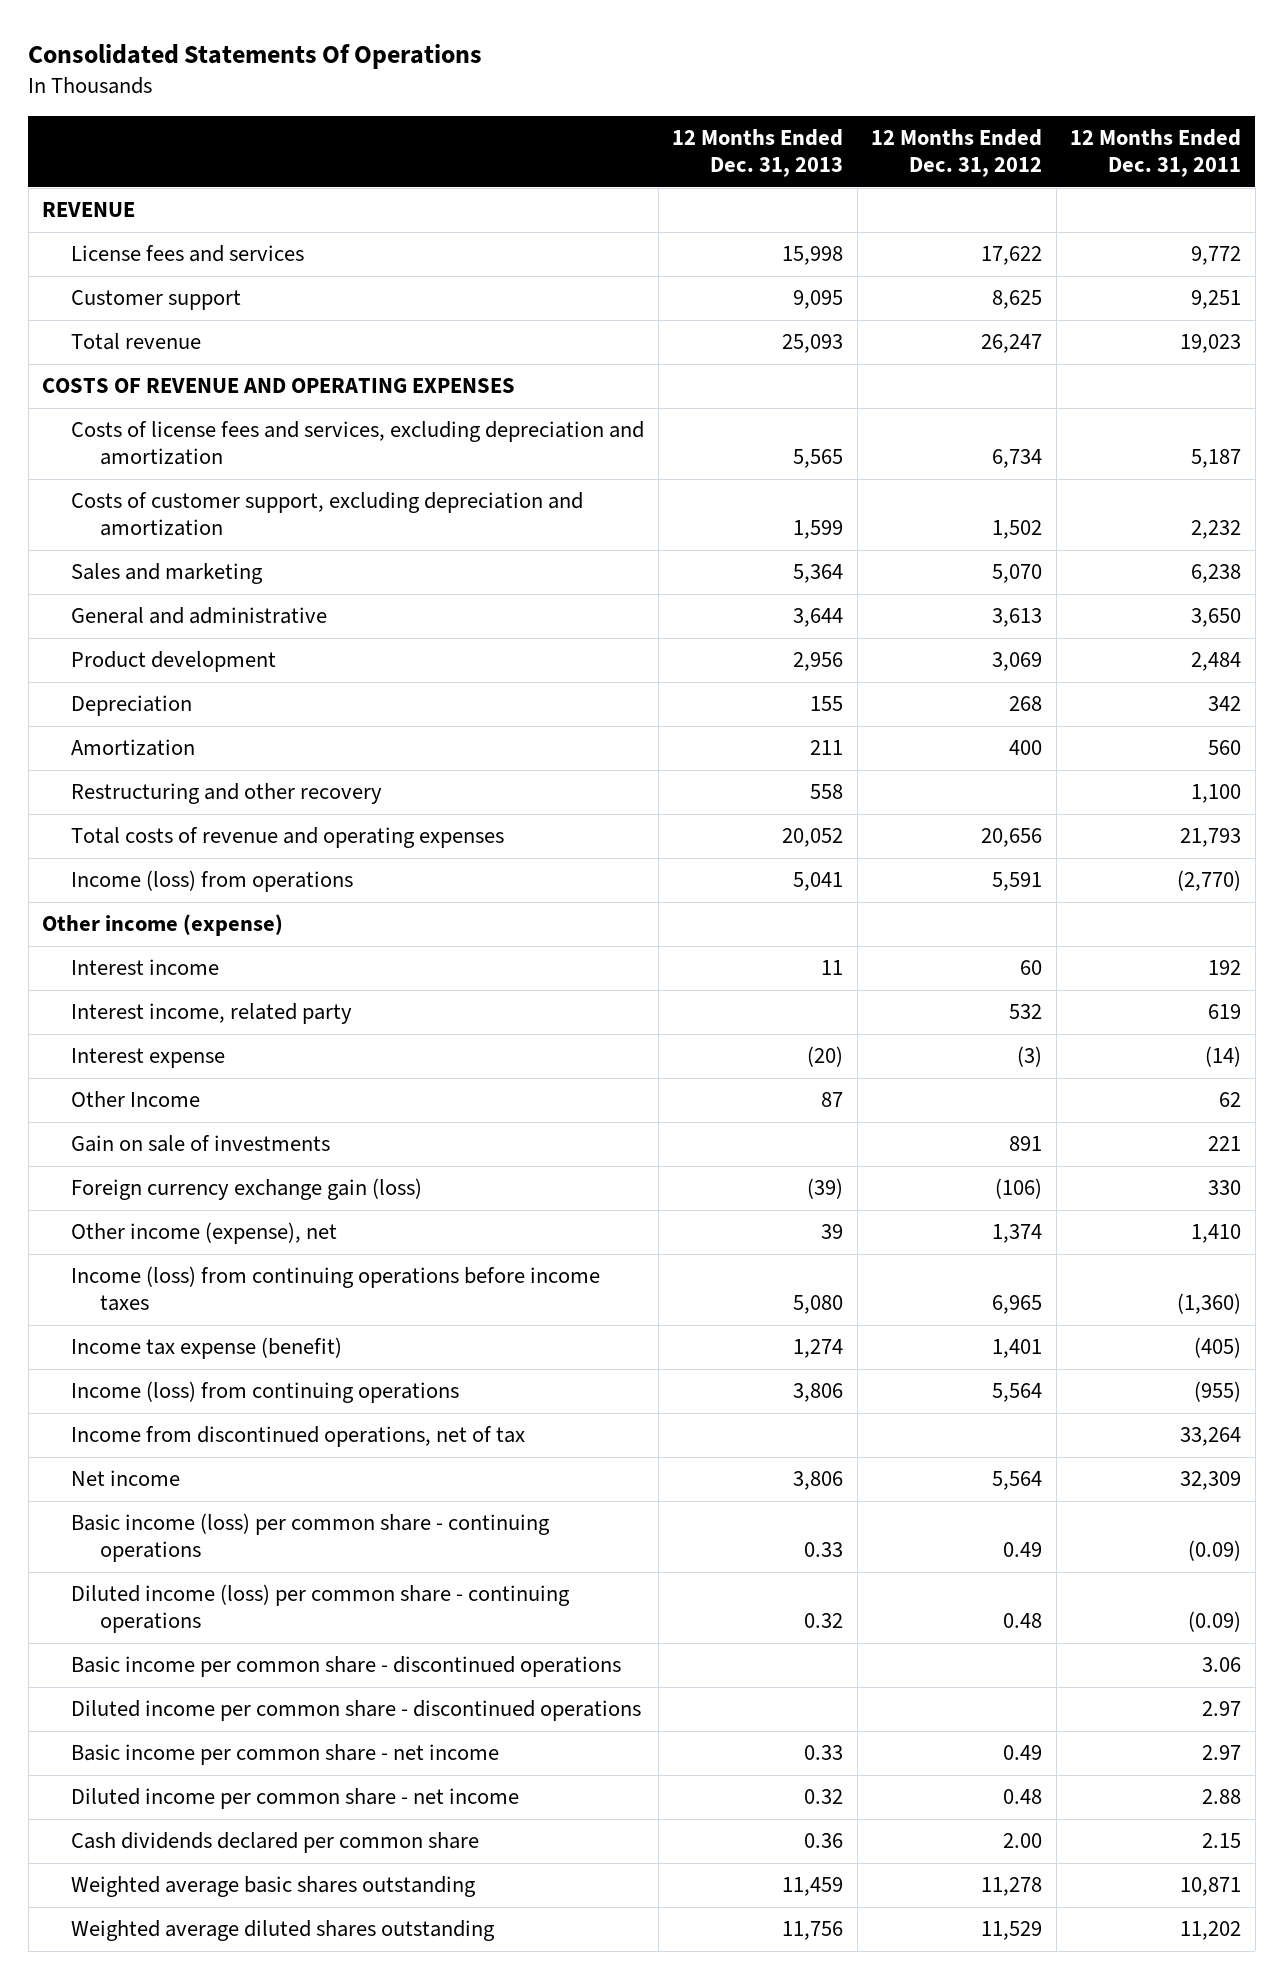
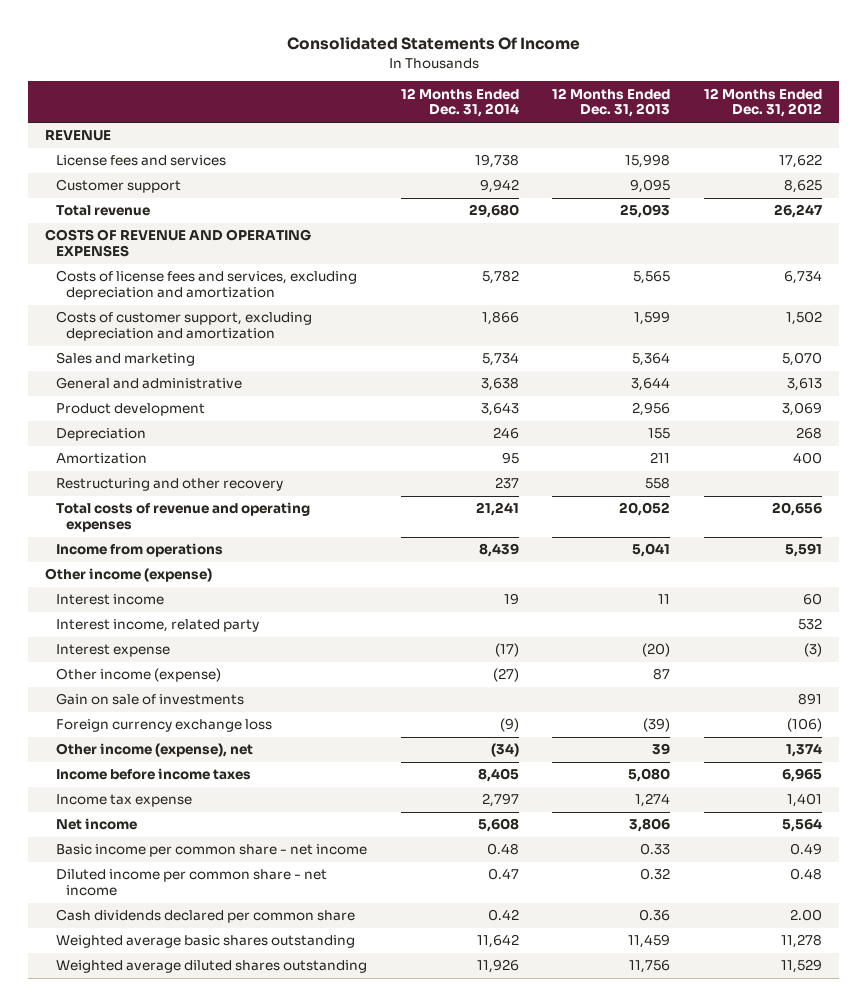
[28,44,483,70] Consolidated Statements Of Operations -> [286,37,580,51] Consolidated Statements Of Income
[1070,129,1242,178] 12 Months Ended Dec. 31, 2011 -> none
none -> [400,87,519,118] 12 Months Ended Dec. 31, 2014
[71,870,354,893] Income (loss) from operations -> [55,543,223,558] Income from operations
[71,1091,201,1108] Other Income -> [55,668,221,683] Other income (expense)
[71,1178,423,1201] Foreign currency exchange gain (loss) -> [55,719,272,733] Foreign currency exchange loss
[71,1381,460,1404] Income (loss) from continuing operations -> none
[71,1426,526,1448] Income from discontinued operations, net of tax -> none
[71,1266,601,1312] Income (loss) from continuing operations before income taxes -> [55,768,251,781] Income before income taxes
[71,1337,343,1360] Income tax expense (benefit) -> [55,794,192,808] Income tax expense
[71,1513,551,1563] Basic income (loss) per common share - continuing operations -> none
[71,1584,571,1634] Diluted income (loss) per common share - continuing operations -> none
[71,1656,622,1678] Basic income per common share - discontinued operations -> none
[71,1700,642,1722] Diluted income per common share - discontinued operations -> none

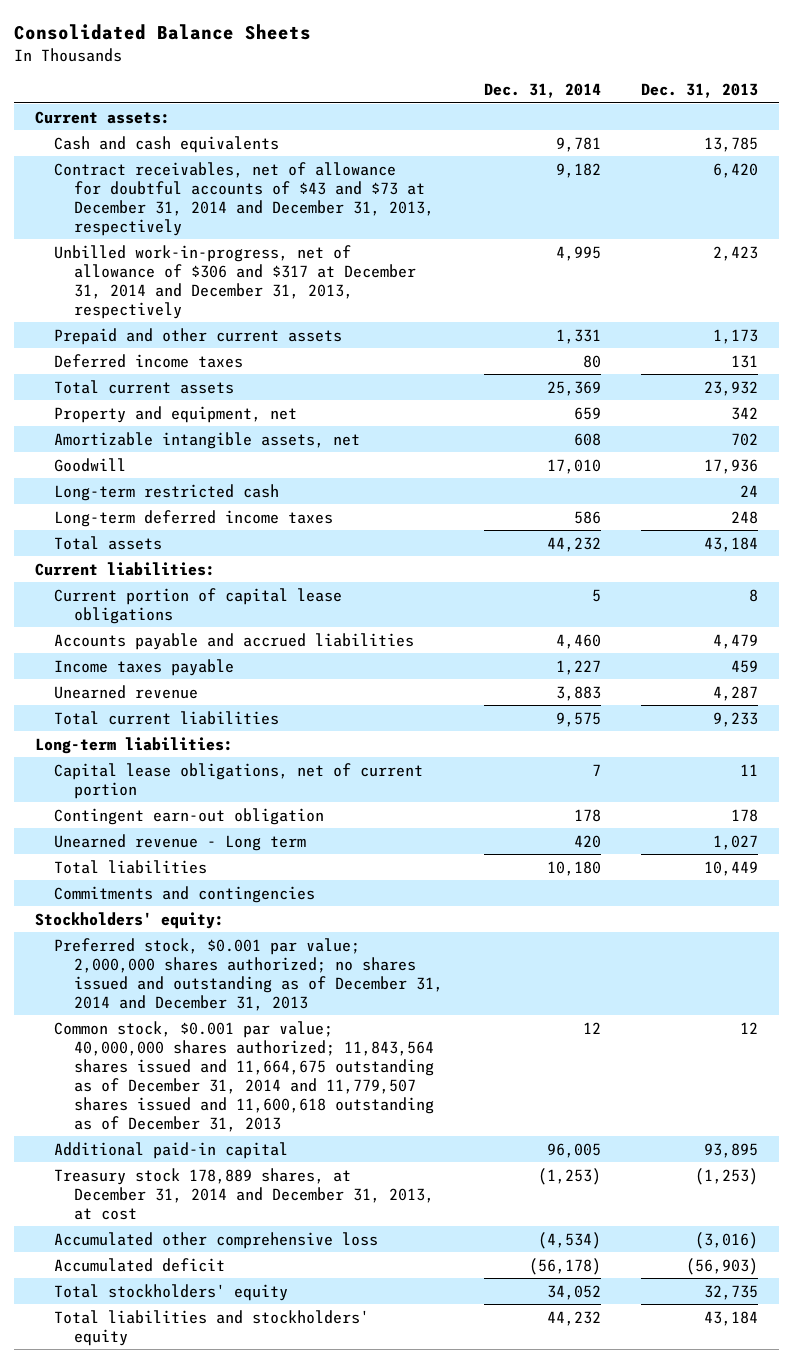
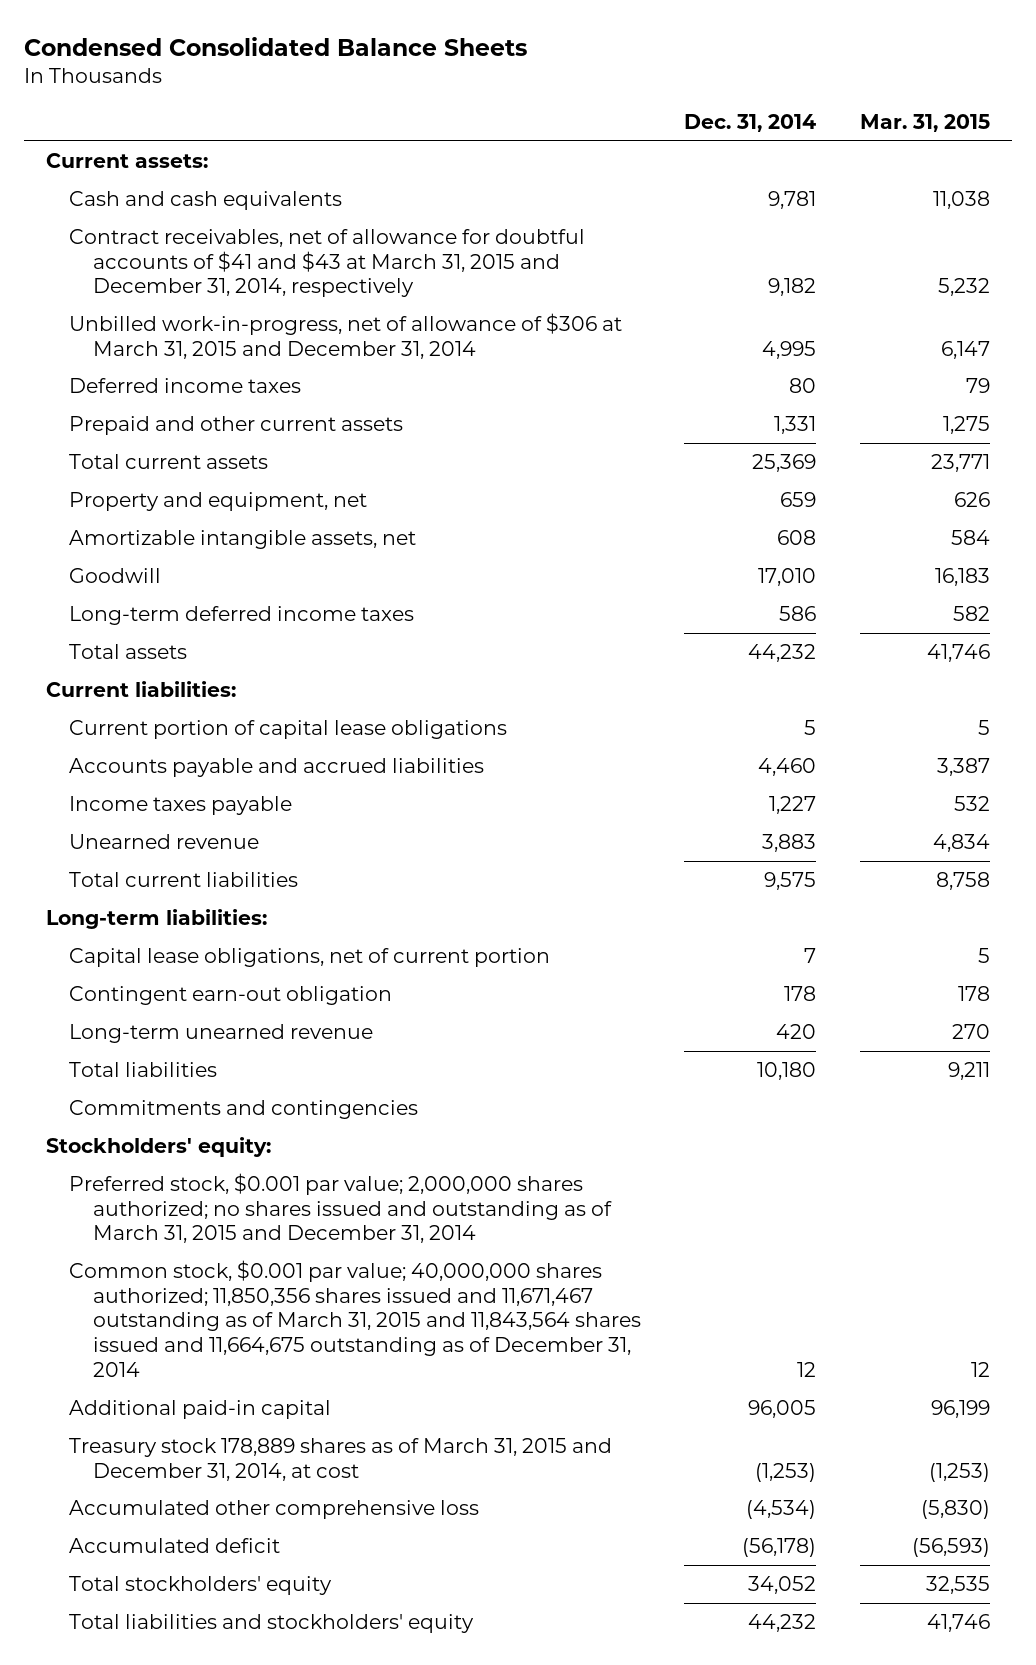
[14,24,312,41] Consolidated Balance Sheets -> [24,36,528,56] Condensed Consolidated Balance Sheets
[641,83,759,99] Dec. 31, 2013 -> none
none -> [859,114,990,133] Mar. 31, 2015
[54,161,435,236] Contract receivables, net of allowance for doubtful accounts of $43 and $73 at December 31, 2014 and December 31, 2013, respectively -> [69,228,586,298] Contract receivables, net of allowance for doubtful accounts of $41 and $43 at March 31, 2015 and December 31, 2014, respectively
[54,244,417,319] Unbilled work-in-progress, net of allowance of $306 and $317 at December 31, 2014 and December 31, 2013, respectively -> [69,312,623,359] Unbilled work-in-progress, net of allowance of $306 at March 31, 2015 and December 31, 2014
[54,327,343,345] Prepaid and other current assets -> [69,415,404,435] Prepaid and other current assets
[54,483,280,501] Long-term restricted cash -> none
[54,833,307,851] Unearned revenue - Long term -> [69,1023,374,1043] Long-term unearned revenue
[54,937,444,1011] Preferred stock, $0.001 par value; 2,000,000 shares authorized; no shares issued and outstanding as of December 31, 2014 and December 31, 2013 -> [69,1172,612,1244] Preferred stock, $0.001 par value; 2,000,000 shares authorized; no shares issued and outstanding as of March 31, 2015 and December 31, 2014
[54,1020,435,1132] Common stock, $0.001 par value; 40,000,000 shares authorized; 11,843,564 shares issued and 11,664,675 outstanding as of December 31, 2014 and 11,779,507 shares issued and 11,600,618 outstanding as of December 31, 2013 -> [69,1259,641,1378] Common stock, $0.001 par value; 40,000,000 shares authorized; 11,850,356 shares issued and 11,671,467 outstanding as of March 31, 2015 and 11,843,564 shares issued and 11,664,675 outstanding as of December 31, 2014
[54,1167,435,1220] Treasury stock 178,889 shares, at December 31, 2014 and December 31, 2013, at cost -> [69,1437,613,1481] Treasury stock 178,889 shares as of March 31, 2015 and December 31, 2014, at cost

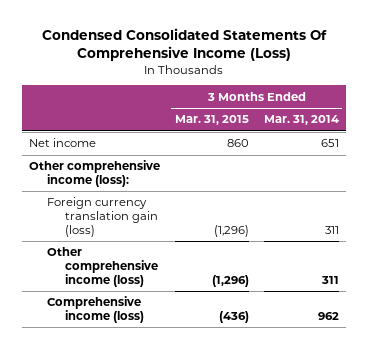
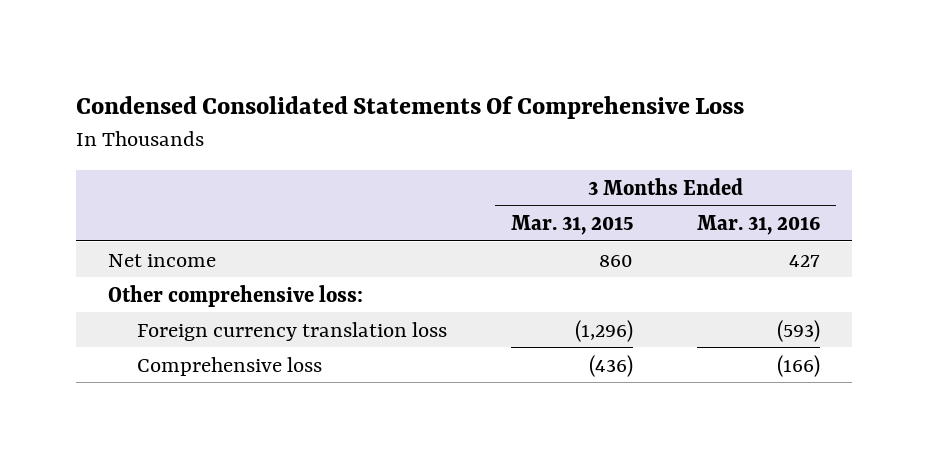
[41,27,327,61] Condensed Consolidated Statements Of Comprehensive Income (Loss) -> [76,95,745,119] Condensed Consolidated Statements Of Comprehensive Loss
[263,115,339,126] Mar. 31, 2014 -> none
none -> [697,215,821,236] Mar. 31, 2016
[47,247,159,287] Other comprehensive income (loss) -> none
[28,160,160,188] Other comprehensive income (loss): -> [108,284,364,307] Other comprehensive loss:
[47,197,159,237] Foreign currency translation gain (loss) -> [137,321,448,341] Foreign currency translation loss
[47,296,145,324] Comprehensive income (loss) -> [137,356,323,376] Comprehensive loss

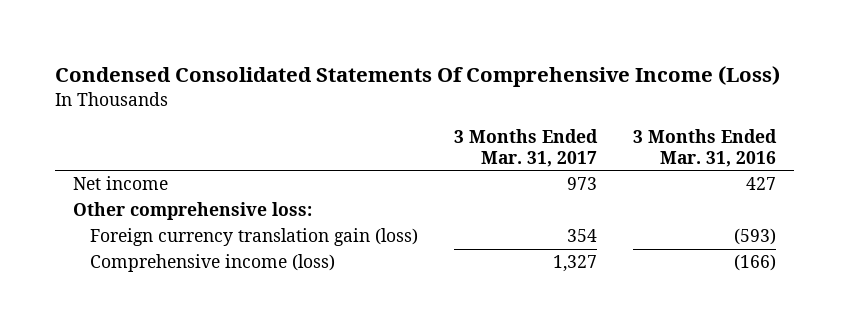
[76,95,745,119] Condensed Consolidated Statements Of Comprehensive Loss -> [54,66,780,88] Condensed Consolidated Statements Of Comprehensive Income (Loss)
[511,215,634,236] Mar. 31, 2015 -> none
none -> [454,129,599,167] 3 Months Ended Mar. 31, 2017
[137,321,448,341] Foreign currency translation loss -> [90,228,419,247] Foreign currency translation gain (loss)
[137,356,323,376] Comprehensive loss -> [90,254,336,273] Comprehensive income (loss)

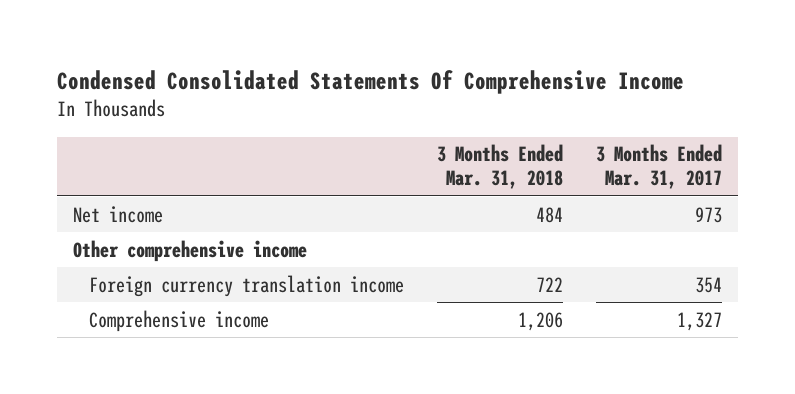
[54,66,780,88] Condensed Consolidated Statements Of Comprehensive Income (Loss) -> [57,69,685,94] Condensed Consolidated Statements Of Comprehensive Income
[633,129,778,167] 3 Months Ended Mar. 31, 2016 -> none
none -> [436,144,563,190] 3 Months Ended Mar. 31, 2018
[72,202,312,221] Other comprehensive loss: -> [73,239,308,262] Other comprehensive income
[90,228,419,247] Foreign currency translation gain (loss) -> [89,274,405,297] Foreign currency translation income
[90,254,336,273] Comprehensive income (loss) -> [89,309,270,332] Comprehensive income

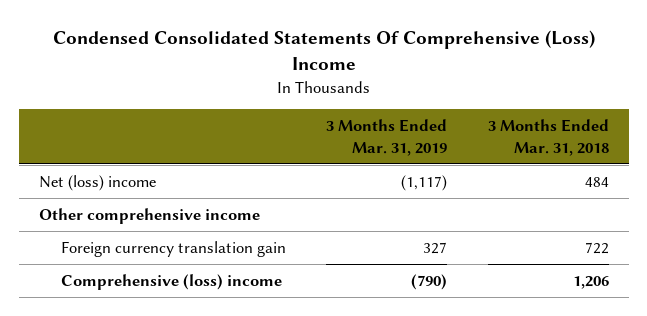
[57,69,685,94] Condensed Consolidated Statements Of Comprehensive Income -> [52,30,595,71] Condensed Consolidated Statements Of Comprehensive (Loss) Income
[595,144,722,190] 3 Months Ended Mar. 31, 2017 -> none
none -> [326,119,448,156] 3 Months Ended Mar. 31, 2019
[73,205,164,223] Net income -> [38,174,156,191] Net (loss) income
[89,274,405,297] Foreign currency translation income -> [61,240,287,257] Foreign currency translation gain
[89,309,270,332] Comprehensive income -> [61,273,283,290] Comprehensive (loss) income

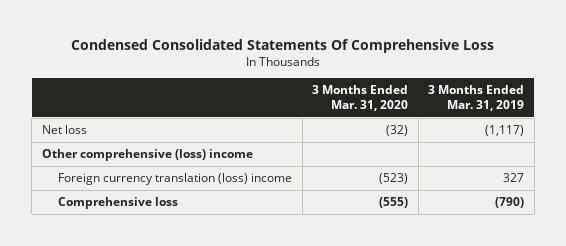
[52,30,595,71] Condensed Consolidated Statements Of Comprehensive (Loss) Income -> [71,39,495,54] Condensed Consolidated Statements Of Comprehensive Loss
[487,119,609,156] 3 Months Ended Mar. 31, 2018 -> none
none -> [312,84,409,111] 3 Months Ended Mar. 31, 2020
[38,174,156,191] Net (loss) income -> [41,125,87,135] Net loss
[38,207,260,224] Other comprehensive income -> [41,149,253,162] Other comprehensive (loss) income
[61,240,287,257] Foreign currency translation gain -> [58,173,293,186] Foreign currency translation (loss) income
[61,273,283,290] Comprehensive (loss) income -> [58,197,179,210] Comprehensive loss

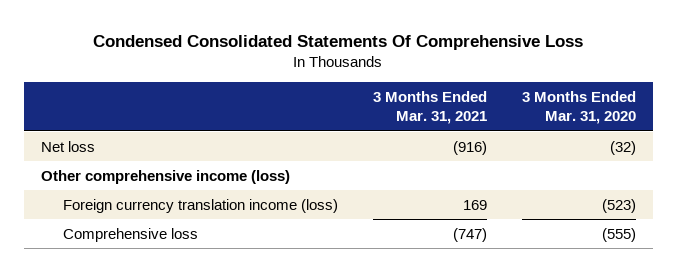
[428,84,525,111] 3 Months Ended Mar. 31, 2019 -> none
none -> [372,91,487,125] 3 Months Ended Mar. 31, 2021
[41,149,253,162] Other comprehensive (loss) income -> [41,169,291,184] Other comprehensive income (loss)
[58,173,293,186] Foreign currency translation (loss) income -> [62,198,338,213] Foreign currency translation income (loss)

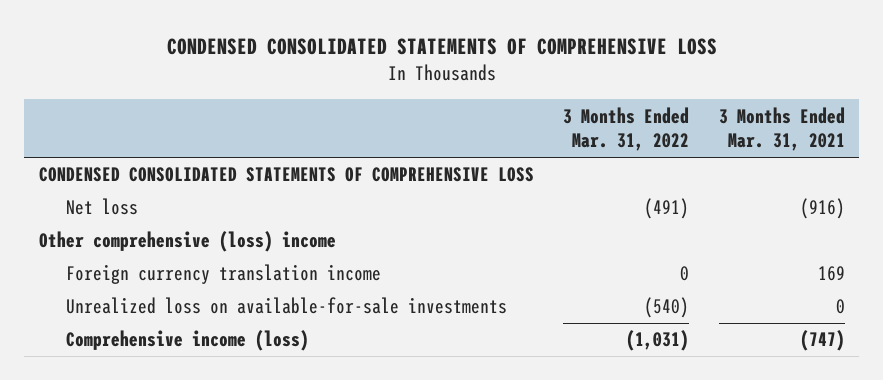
[93,35,584,51] Condensed Consolidated Statements Of Comprehensive Loss -> [166,37,717,55] CONDENSED CONSOLIDATED STATEMENTS OF COMPREHENSIVE LOSS
[521,91,636,125] 3 Months Ended Mar. 31, 2020 -> none
none -> [563,106,690,152] 3 Months Ended Mar. 31, 2022
none -> [38,167,534,183] CONDENSED CONSOLIDATED STATEMENTS OF COMPREHENSIVE LOSS
[41,169,291,184] Other comprehensive income (loss) -> [38,231,336,253] Other comprehensive (loss) income
[62,198,338,213] Foreign currency translation income (loss) -> [66,264,382,285] Foreign currency translation income
none -> [66,297,508,315] Unrealized loss on available-for-sale investments
[62,227,198,242] Comprehensive loss -> [66,330,310,352] Comprehensive income (loss)

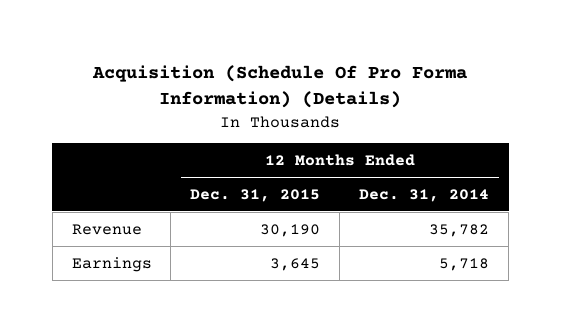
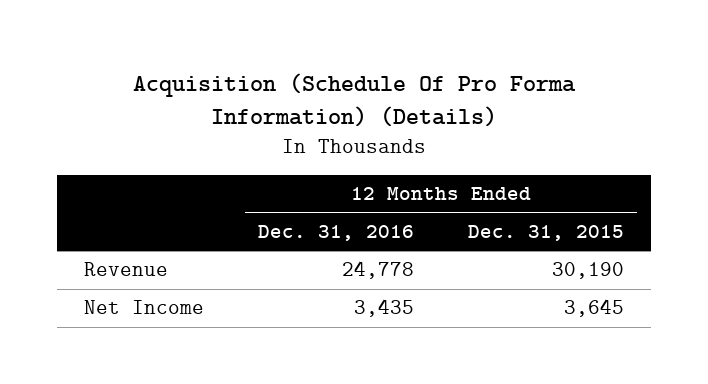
[359,188,490,202] Dec. 31, 2014 -> none
none -> [257,225,414,242] Dec. 31, 2016
[71,256,152,272] Earnings -> [84,300,205,315] Net Income

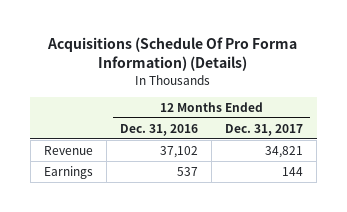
[132,72,576,128] Acquisition (Schedule Of Pro Forma Information) (Details) -> [47,37,298,72] Acquisitions (Schedule Of Pro Forma Information) (Details)
[467,225,624,242] Dec. 31, 2015 -> none
none -> [225,123,304,136] Dec. 31, 2017
[84,300,205,315] Net Income -> none
[341,261,414,280] 24,778 -> [159,145,198,158] 37,102
none -> [43,165,93,179] Earnings

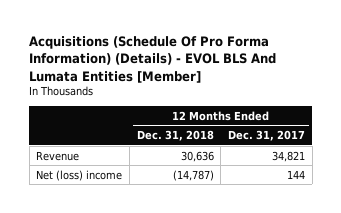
[47,37,298,72] Acquisitions (Schedule Of Pro Forma Information) (Details) -> [29,36,277,83] Acquisitions (Schedule Of Pro Forma Information) (Details) - EVOL BLS And Lumata Entities [Member]
[119,123,198,136] Dec. 31, 2016 -> none
none -> [136,130,214,142] Dec. 31, 2018
[43,165,93,179] Earnings -> [36,169,123,181] Net (loss) income

